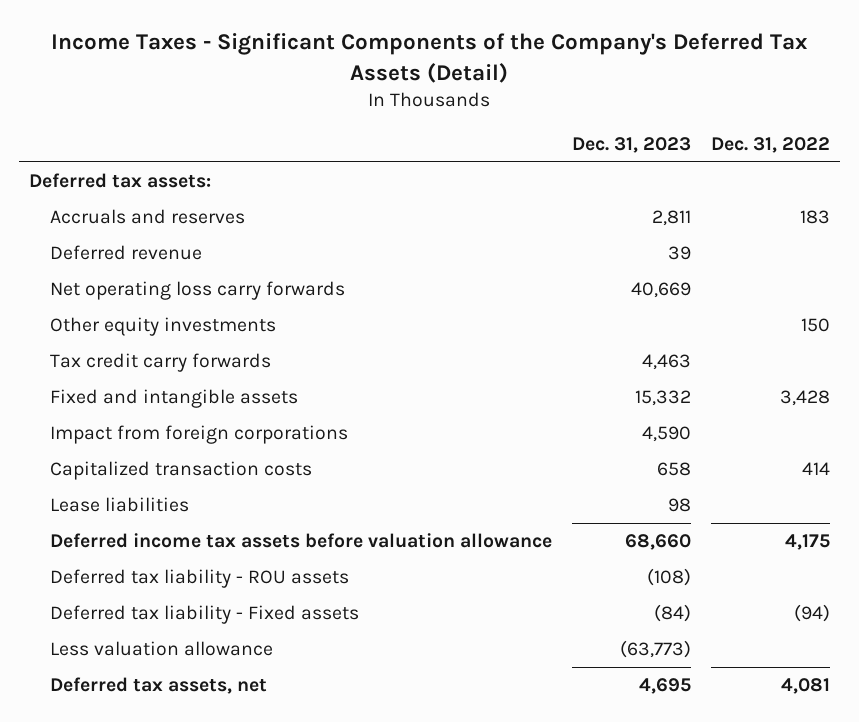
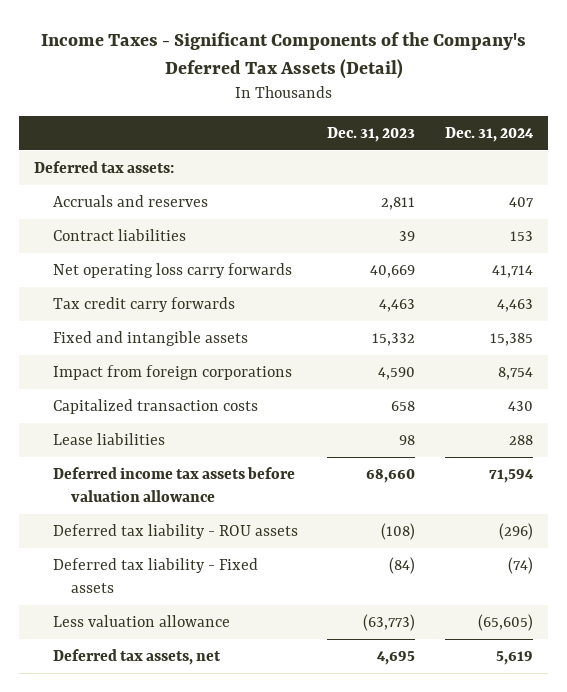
[711,137,831,154] Dec. 31, 2022 -> none
none -> [445,126,535,142] Dec. 31, 2024
[49,245,202,261] Deferred revenue -> none
none -> [52,228,186,241] Contract liabilities
[49,317,276,337] Other equity investments -> none

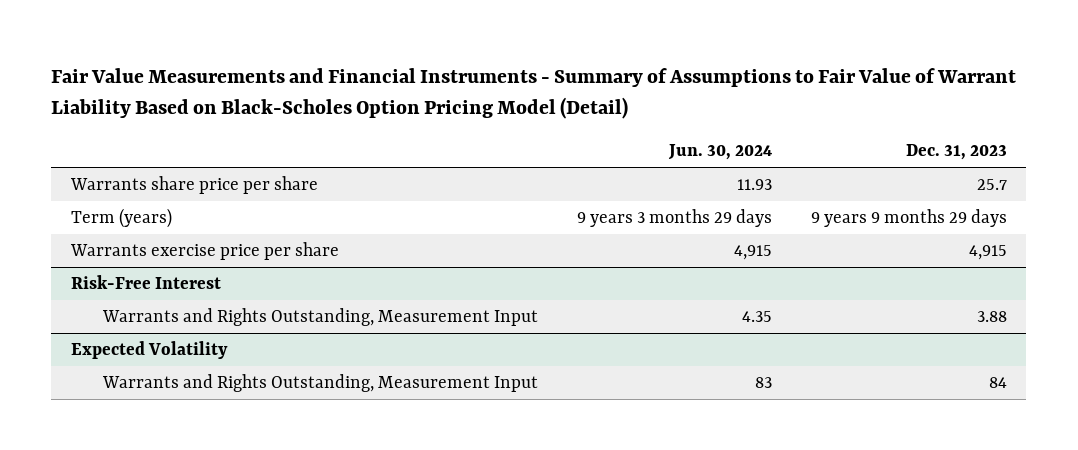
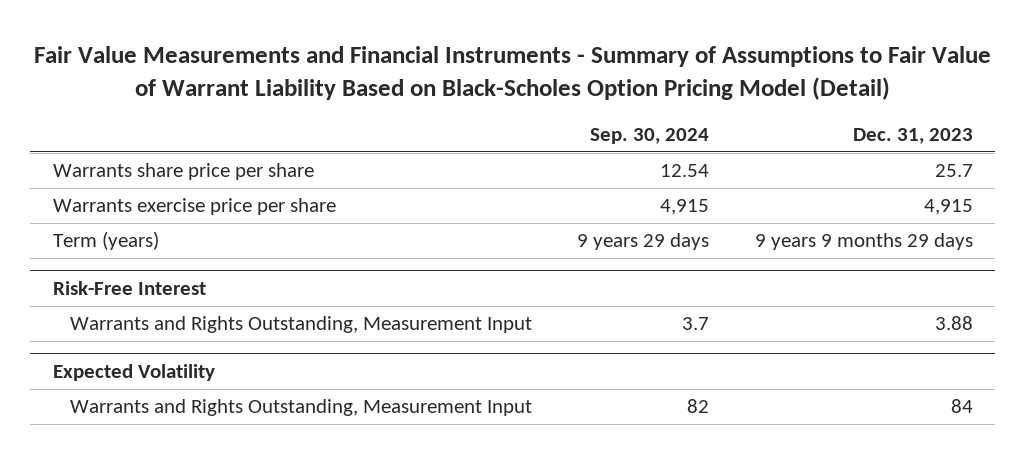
[667,144,772,161] Jun. 30, 2024 -> none
none -> [590,128,710,145] Sep. 30, 2024
[71,208,173,229] Term (years) -> [52,231,159,251] Term (years)

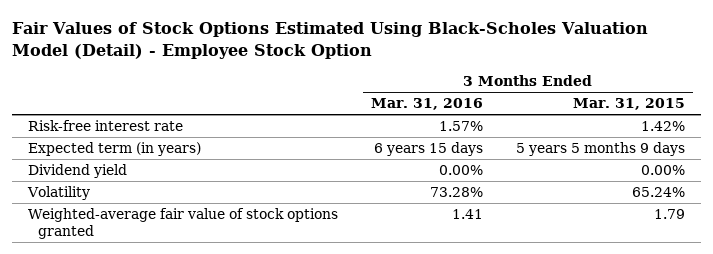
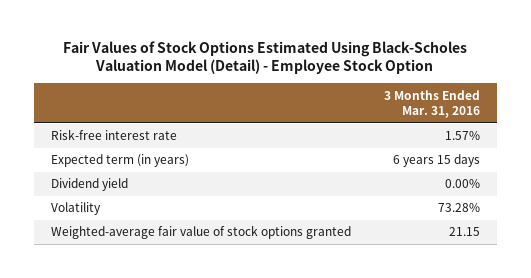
[572,98,685,111] Mar. 31, 2015 -> none
[452,209,484,220] 1.41 -> [448,227,480,237] 21.15

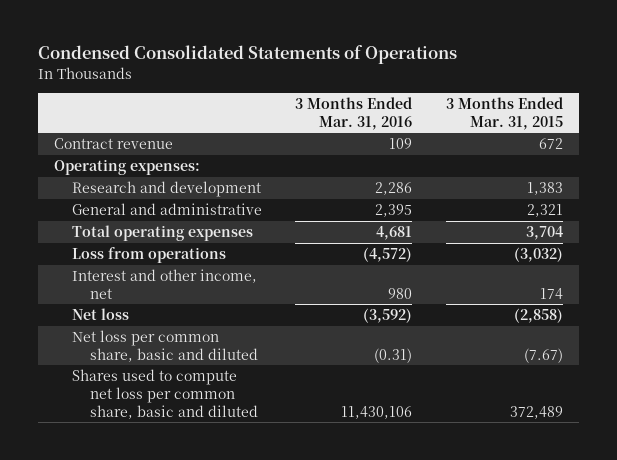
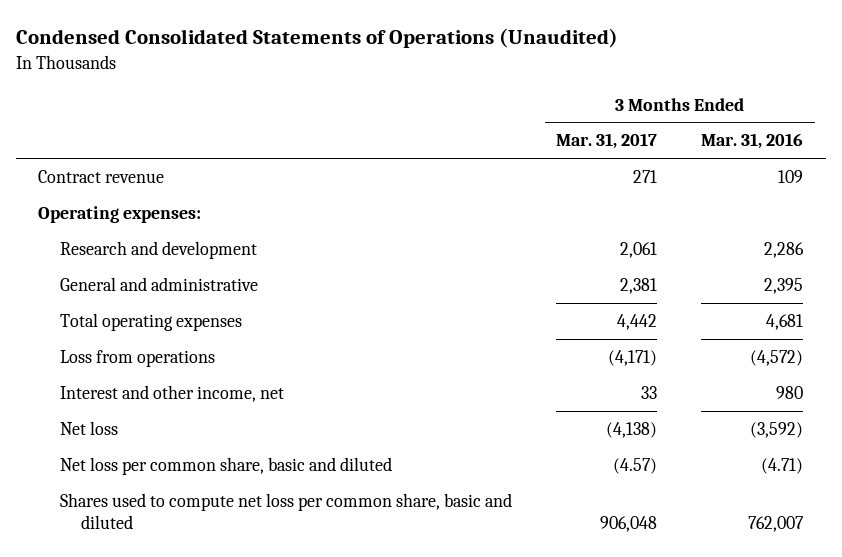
[37,45,457,65] Condensed Consolidated Statements of Operations -> [16,28,619,49] Condensed Consolidated Statements of Operations (Unaudited)
[445,96,563,130] 3 Months Ended Mar. 31, 2015 -> none
none -> [556,133,658,150] Mar. 31, 2017
[374,347,413,363] (0.31) -> [761,457,804,474] (4.71)
[341,405,413,419] 11,430,106 -> [748,516,805,533] 762,007

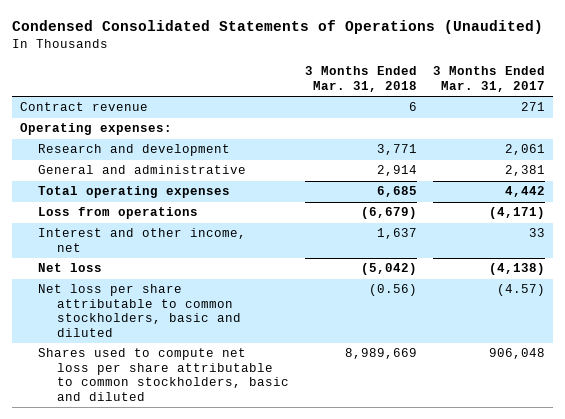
[701,133,804,150] Mar. 31, 2016 -> none
none -> [305,66,418,92] 3 Months Ended Mar. 31, 2018
[59,456,392,475] Net loss per common share, basic and diluted -> [38,284,241,337] Net loss per share attributable to common stockholders, basic and diluted
[59,492,512,530] Shares used to compute net loss per common share, basic and diluted -> [38,348,289,401] Shares used to compute net loss per share attributable to common stockholders, basic and diluted

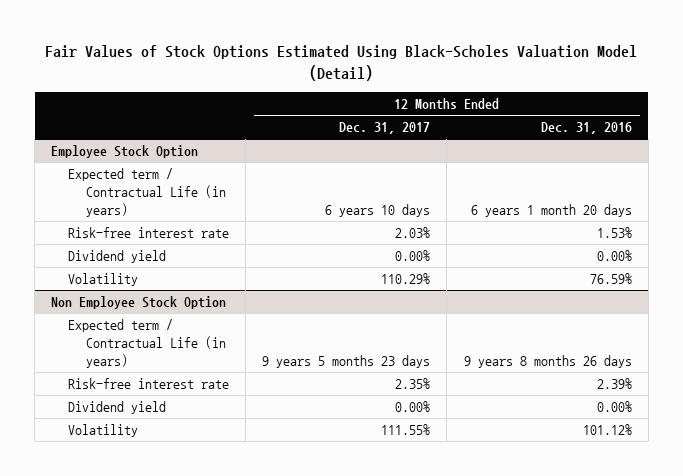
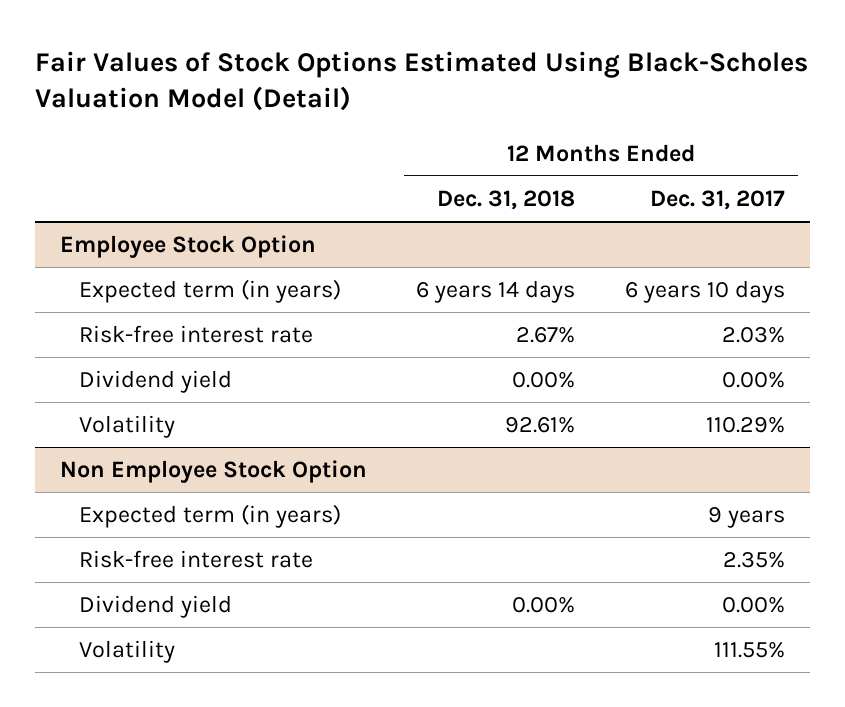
[540,122,632,135] Dec. 31, 2016 -> none
none -> [437,189,576,210] Dec. 31, 2018
[68,167,226,218] Expected term / Contractual Life (in years) -> [79,279,342,304] Expected term (in years)
[68,318,226,369] Expected term / Contractual Life (in years) -> [79,504,342,529] Expected term (in years)
[262,355,431,369] 9 years 5 months 23 days -> [708,507,786,529] 9 years

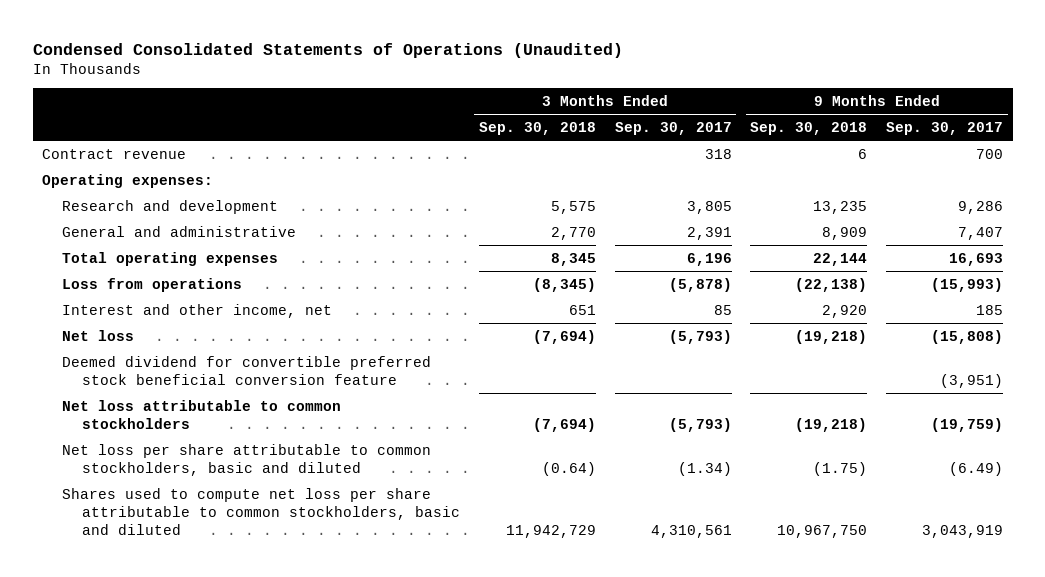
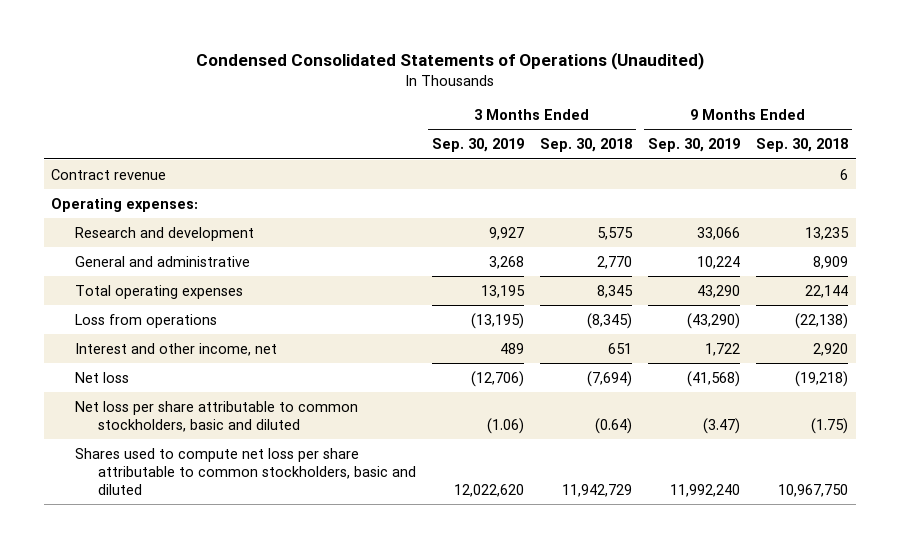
[614,121,732,135] Sep. 30, 2017 -> none
[886,121,1004,135] Sep. 30, 2017 -> none
none -> [431,138,524,153] Sep. 30, 2019
none -> [647,138,740,153] Sep. 30, 2019
[62,355,432,386] Deemed dividend for convertible preferred stock beneficial conversion feature -> none
[62,399,342,430] Net loss attributable to common stockholders -> none

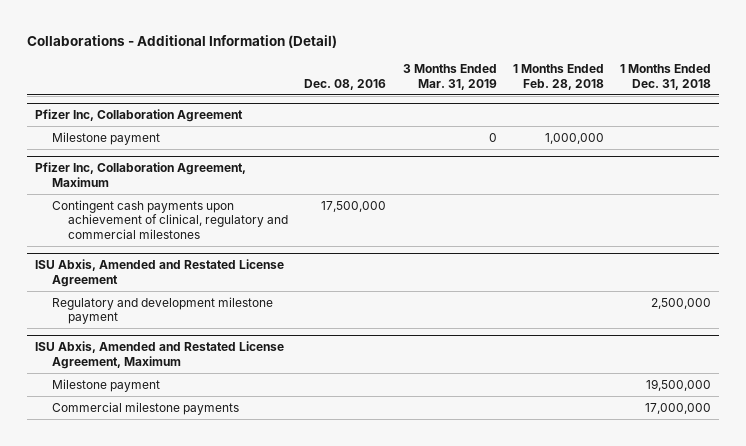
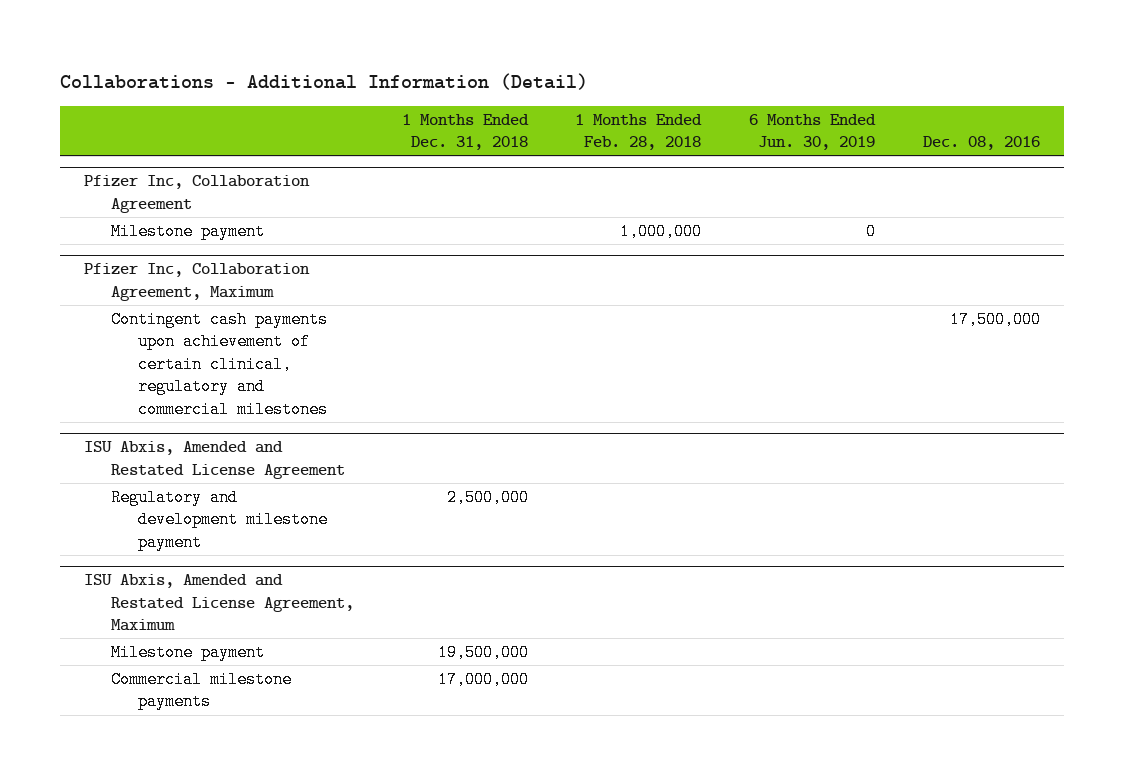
[402,64,497,90] 3 Months Ended Mar. 31, 2019 -> none
none -> [749,113,877,151] 6 Months Ended Jun. 30, 2019
[51,199,289,240] Contingent cash payments upon achievement of clinical, regulatory and commercial milestones -> [110,311,328,418] Contingent cash payments upon achievement of certain clinical, regulatory and commercial milestones

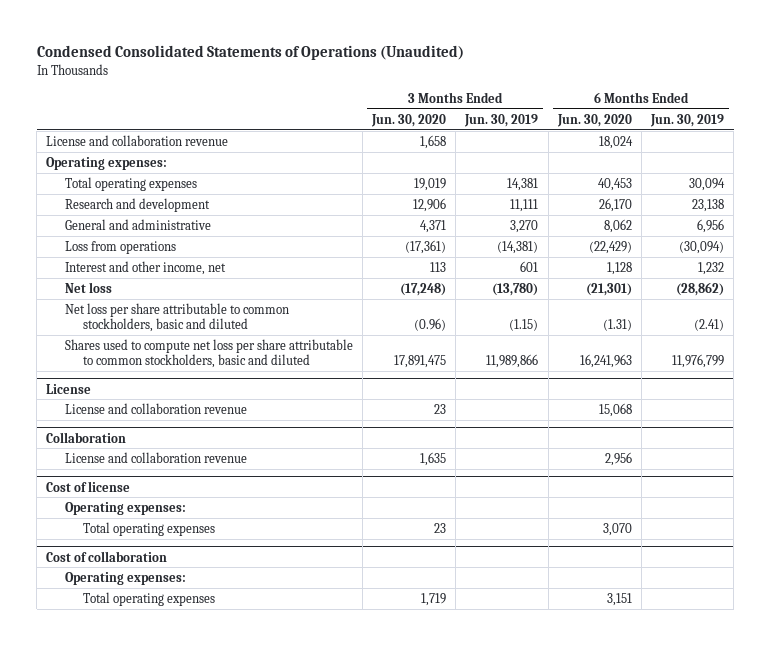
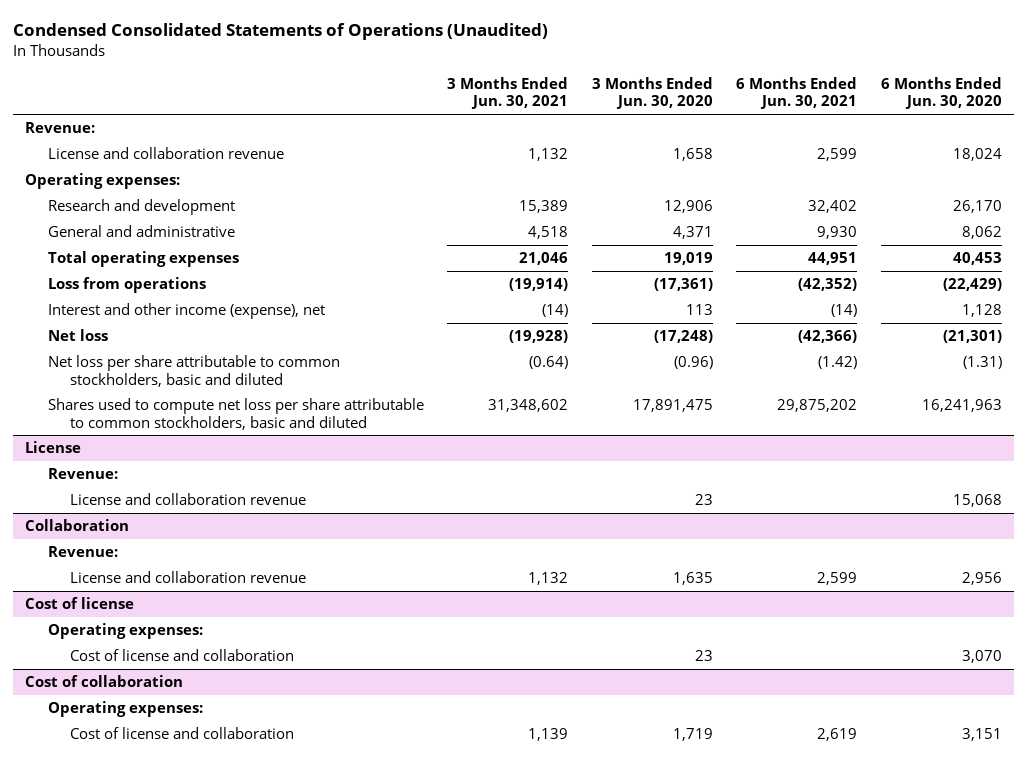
[464,113,539,127] Jun. 30, 2019 -> none
[650,113,725,127] Jun. 30, 2019 -> none
none -> [447,76,569,110] 3 Months Ended Jun. 30, 2021
none -> [736,76,858,110] 6 Months Ended Jun. 30, 2021
none -> [25,122,96,134] Revenue:
[64,176,197,191] Total operating expenses -> [47,251,239,268] Total operating expenses
[64,260,226,275] Interest and other income, net -> [47,303,325,320] Interest and other income (expense), net
none -> [47,468,118,480] Revenue:
none -> [47,546,118,558] Revenue:
[82,521,215,536] Total operating expenses -> [70,649,295,662] Cost of license and collaboration
[82,591,215,606] Total operating expenses -> [70,727,295,740] Cost of license and collaboration

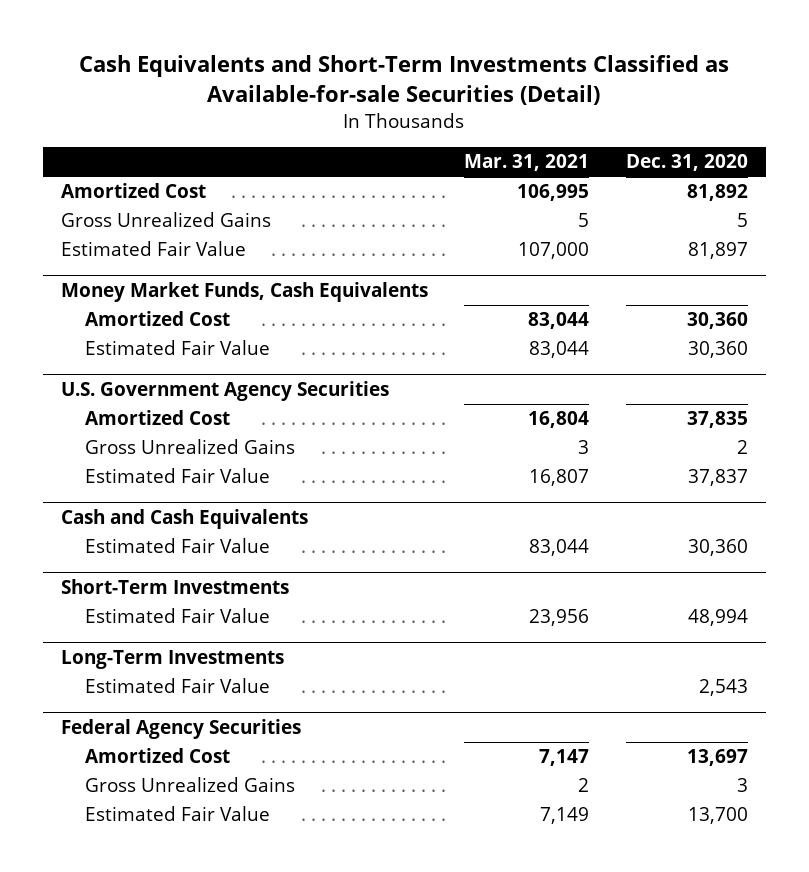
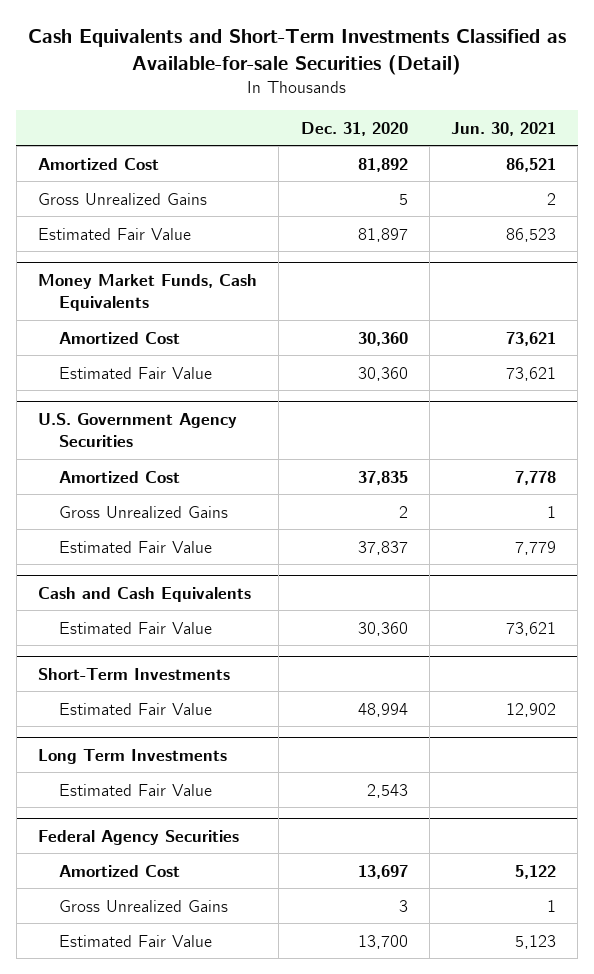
[464,154,590,172] Mar. 31, 2021 -> none
none -> [451,121,557,136] Jun. 30, 2021
[61,649,285,669] Long-Term Investments -> [38,748,228,764] Long Term Investments

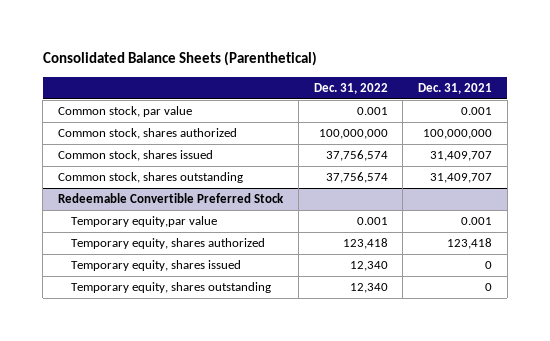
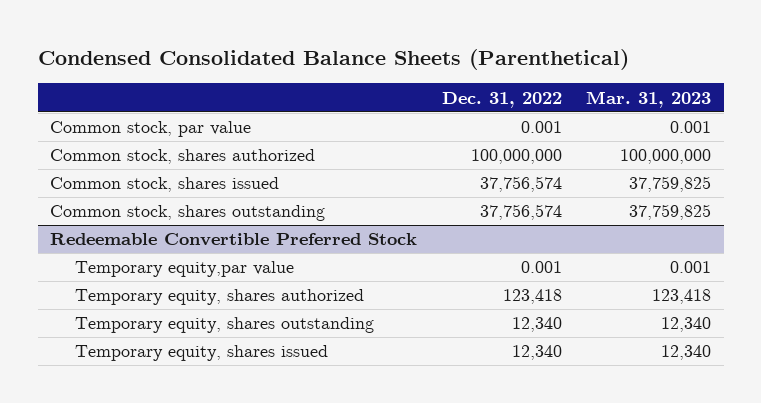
[42,51,317,67] Consolidated Balance Sheets (Parenthetical) -> [37,49,629,71] Condensed Consolidated Balance Sheets (Parenthetical)
[418,82,493,94] Dec. 31, 2021 -> none
none -> [586,90,712,108] Mar. 31, 2023
[71,260,242,272] Temporary equity, shares issued -> [75,345,329,362] Temporary equity, shares issued

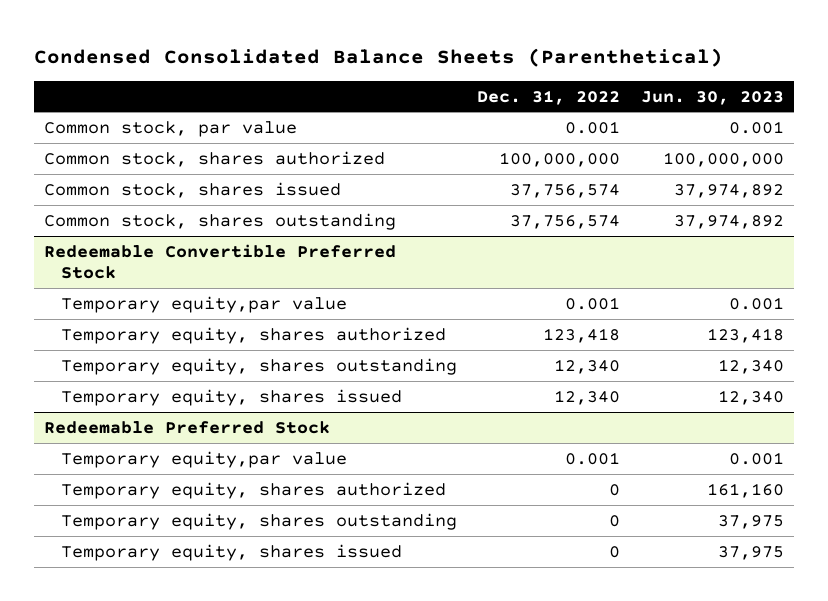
[586,90,712,108] Mar. 31, 2023 -> none
none -> [641,90,785,105] Jun. 30, 2023
none -> [44,420,331,434] Redeemable Preferred Stock
none -> [60,450,347,468] Temporary equity,par value
none -> [60,481,446,499] Temporary equity, shares authorized
none -> [60,512,457,530] Temporary equity, shares outstanding
none -> [60,543,402,561] Temporary equity, shares issued

